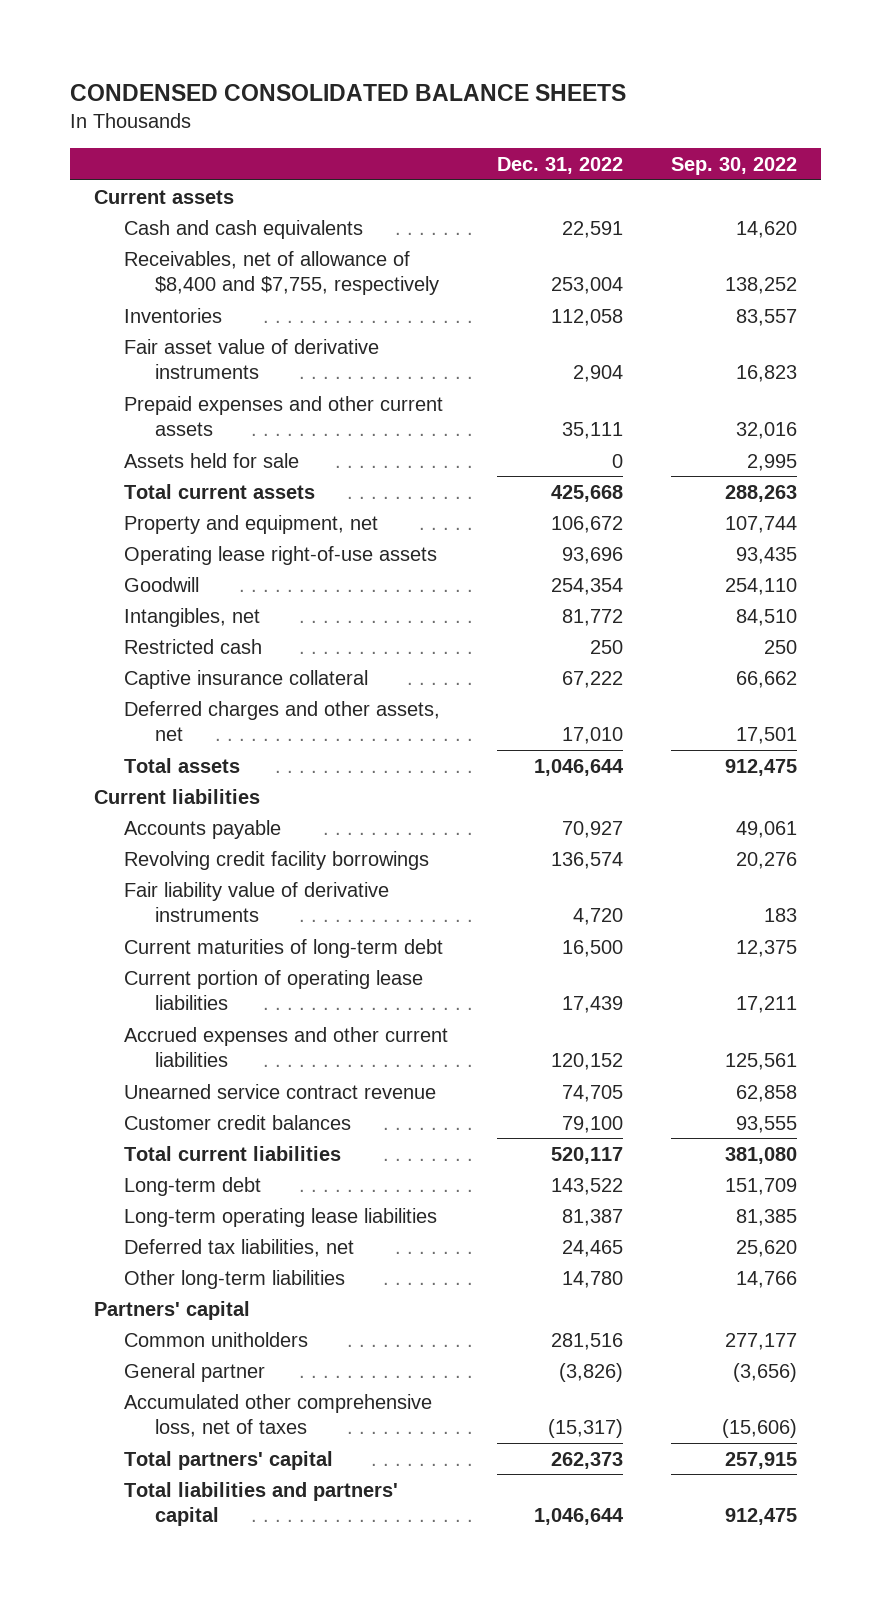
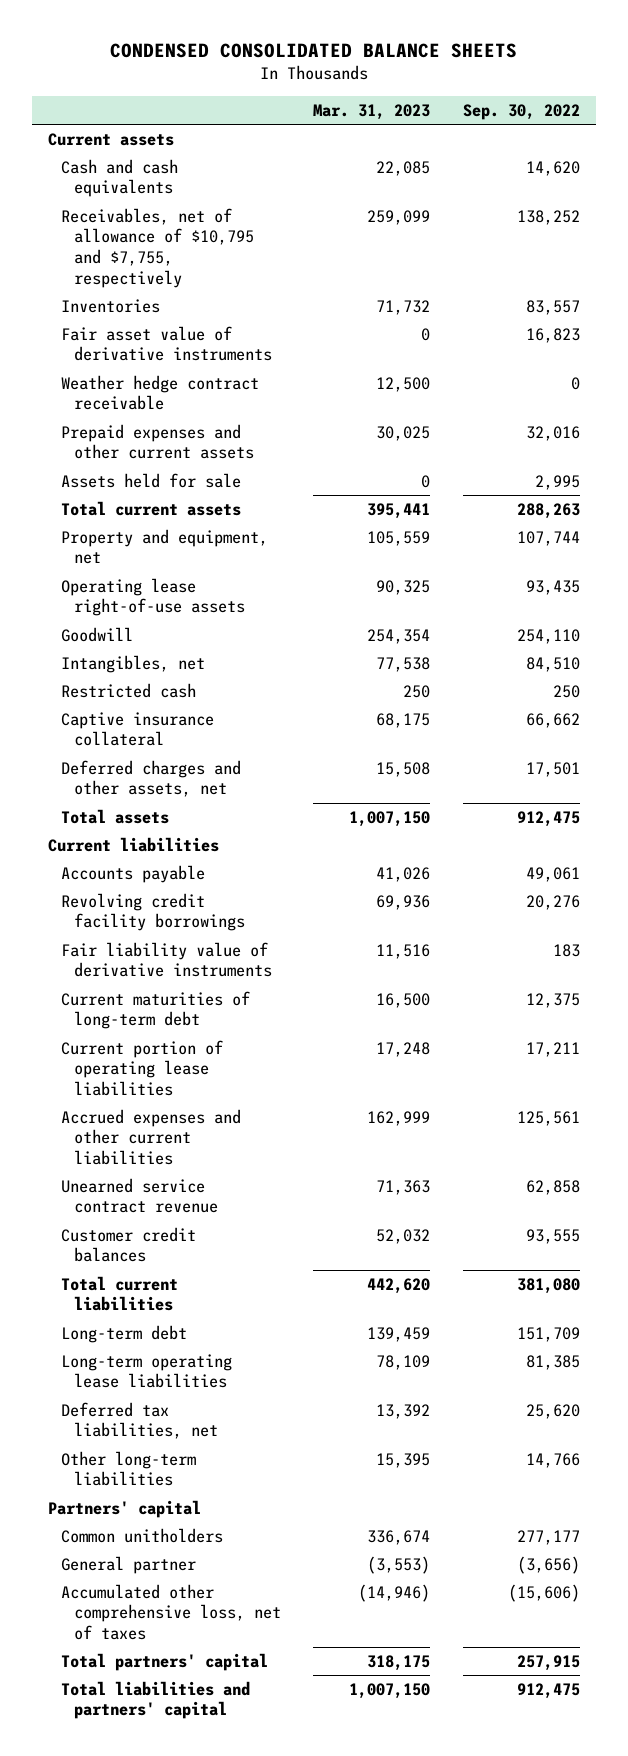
[496,156,623,174] Dec. 31, 2022 -> none
none -> [313,103,431,120] Mar. 31, 2023
[124,250,439,296] Receivables, net of allowance of $8,400 and $7,755, respectively -> [60,207,254,288] Receivables, net of allowance of $10,795 and $7,755, respectively
none -> [60,374,259,411] Weather hedge contract receivable

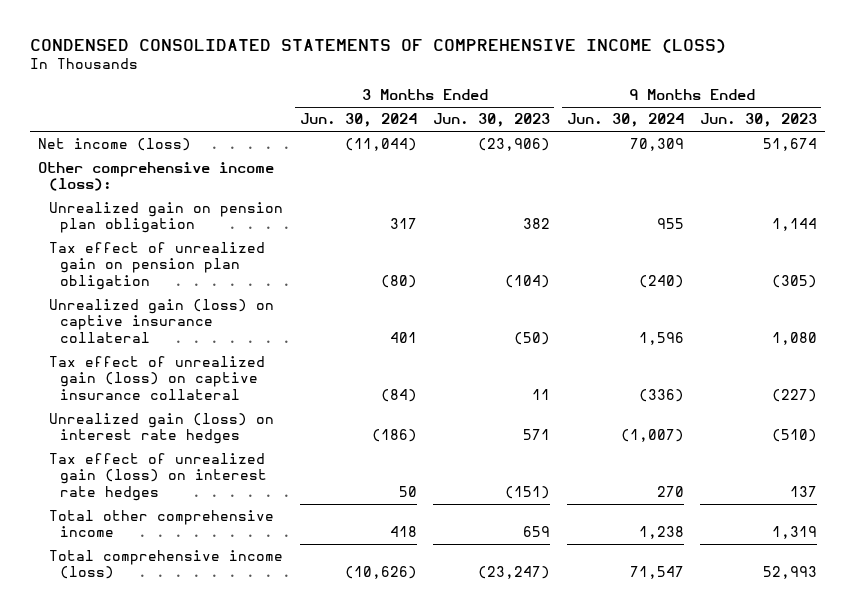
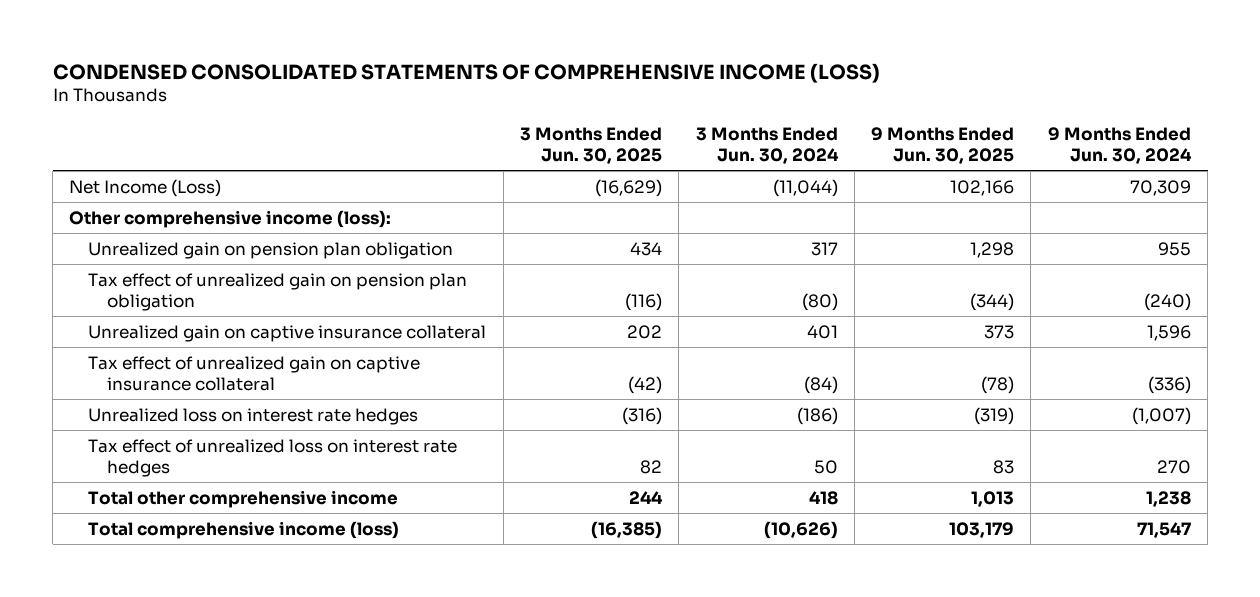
[433,113,551,128] Jun. 30, 2023 -> none
[700,113,818,128] Jun. 30, 2023 -> none
none -> [519,126,662,164] 3 Months Ended Jun. 30, 2025
none -> [871,126,1015,164] 9 Months Ended Jun. 30, 2025
[37,138,191,152] Net income (loss) -> [69,178,222,197] Net Income (Loss)
[48,299,274,343] Unrealized gain (loss) on captive insurance collateral -> [88,324,487,342] Unrealized gain on captive insurance collateral
[48,356,265,400] Tax effect of unrealized gain (loss) on captive insurance collateral -> [88,355,421,391] Tax effect of unrealized gain on captive insurance collateral
[48,413,274,445] Unrealized gain (loss) on interest rate hedges -> [88,407,419,425] Unrealized loss on interest rate hedges
[48,453,268,501] Tax effect of unrealized gain (loss) on interest rate hedges -> [88,438,458,477] Tax effect of unrealized loss on interest rate hedges

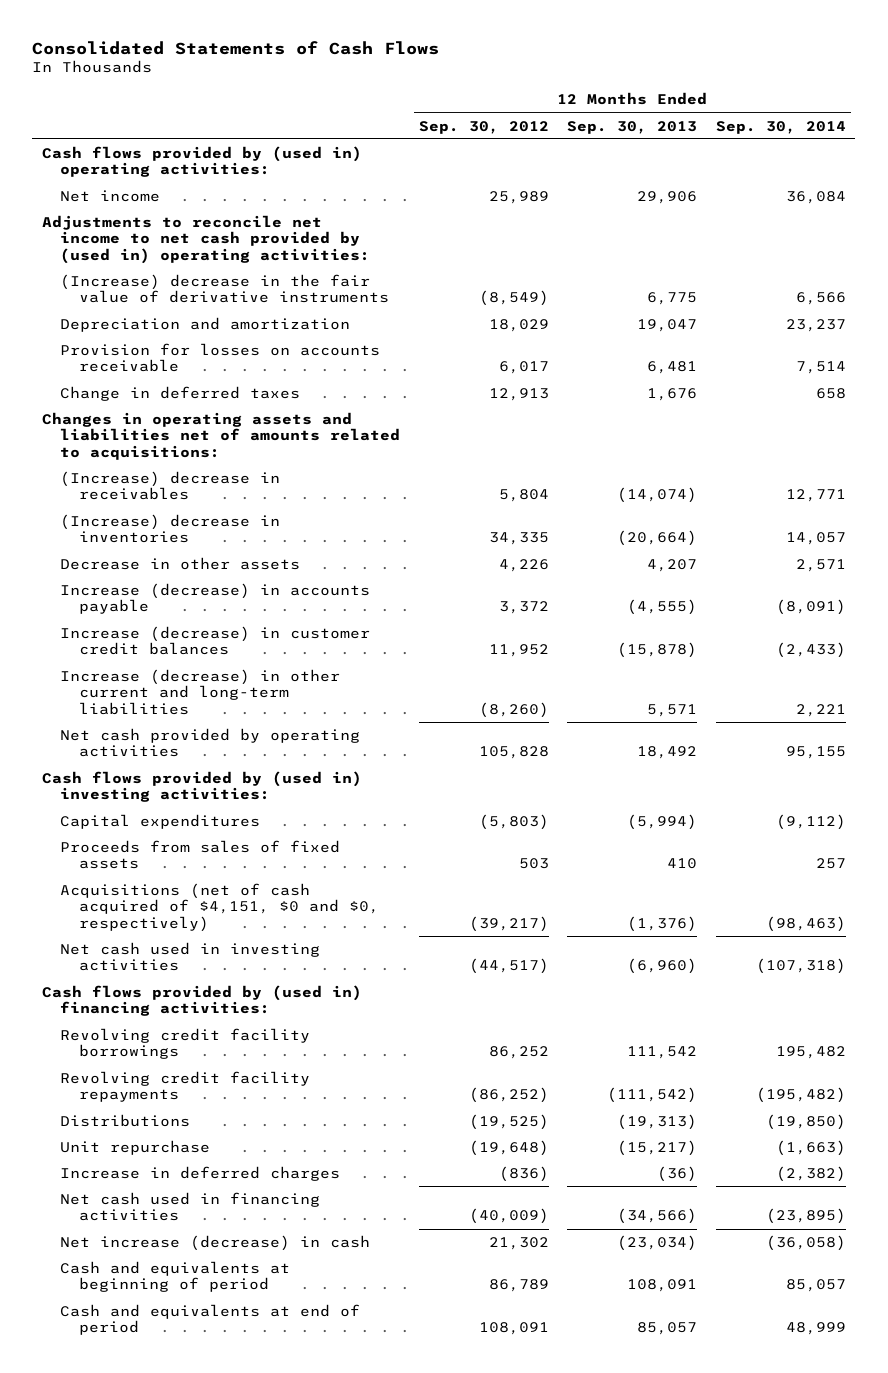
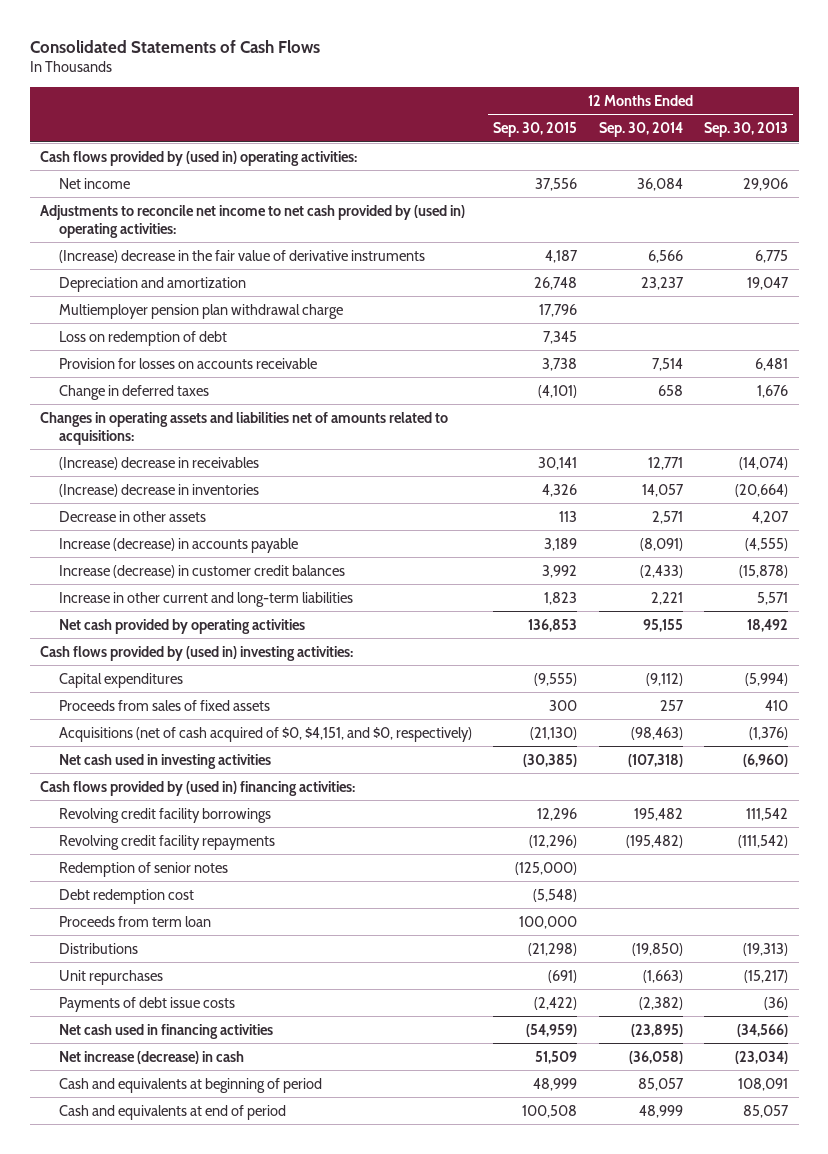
[418,120,549,134] Sep. 30, 2012 -> none
none -> [493,122,578,138] Sep. 30, 2015
none -> [58,303,343,319] Multiemployer pension plan withdrawal charge
none -> [58,330,227,346] Loss on redemption of debt
[60,668,341,715] Increase (decrease) in other current and long-term liabilities -> [58,591,353,607] Increase in other current and long-term liabilities
[60,882,380,932] Acquisitions (net of cash acquired of $4,151, $0 and $0, respectively) -> [58,726,472,742] Acquisitions (net of cash acquired of $0, $4,151, and $0, respectively)
none -> [58,861,228,877] Redemption of senior notes
none -> [58,888,194,904] Debt redemption cost
none -> [58,915,211,927] Proceeds from term loan
[60,1139,211,1155] Unit repurchase -> [58,969,163,985] Unit repurchases
[60,1165,341,1181] Increase in deferred charges -> [58,996,235,1012] Payments of debt issue costs

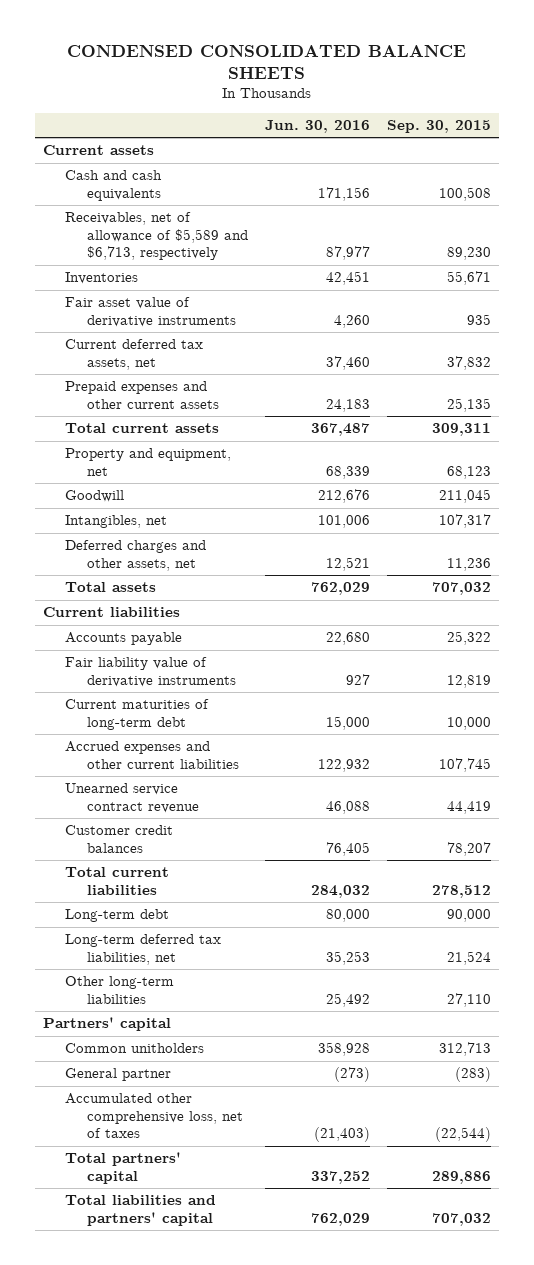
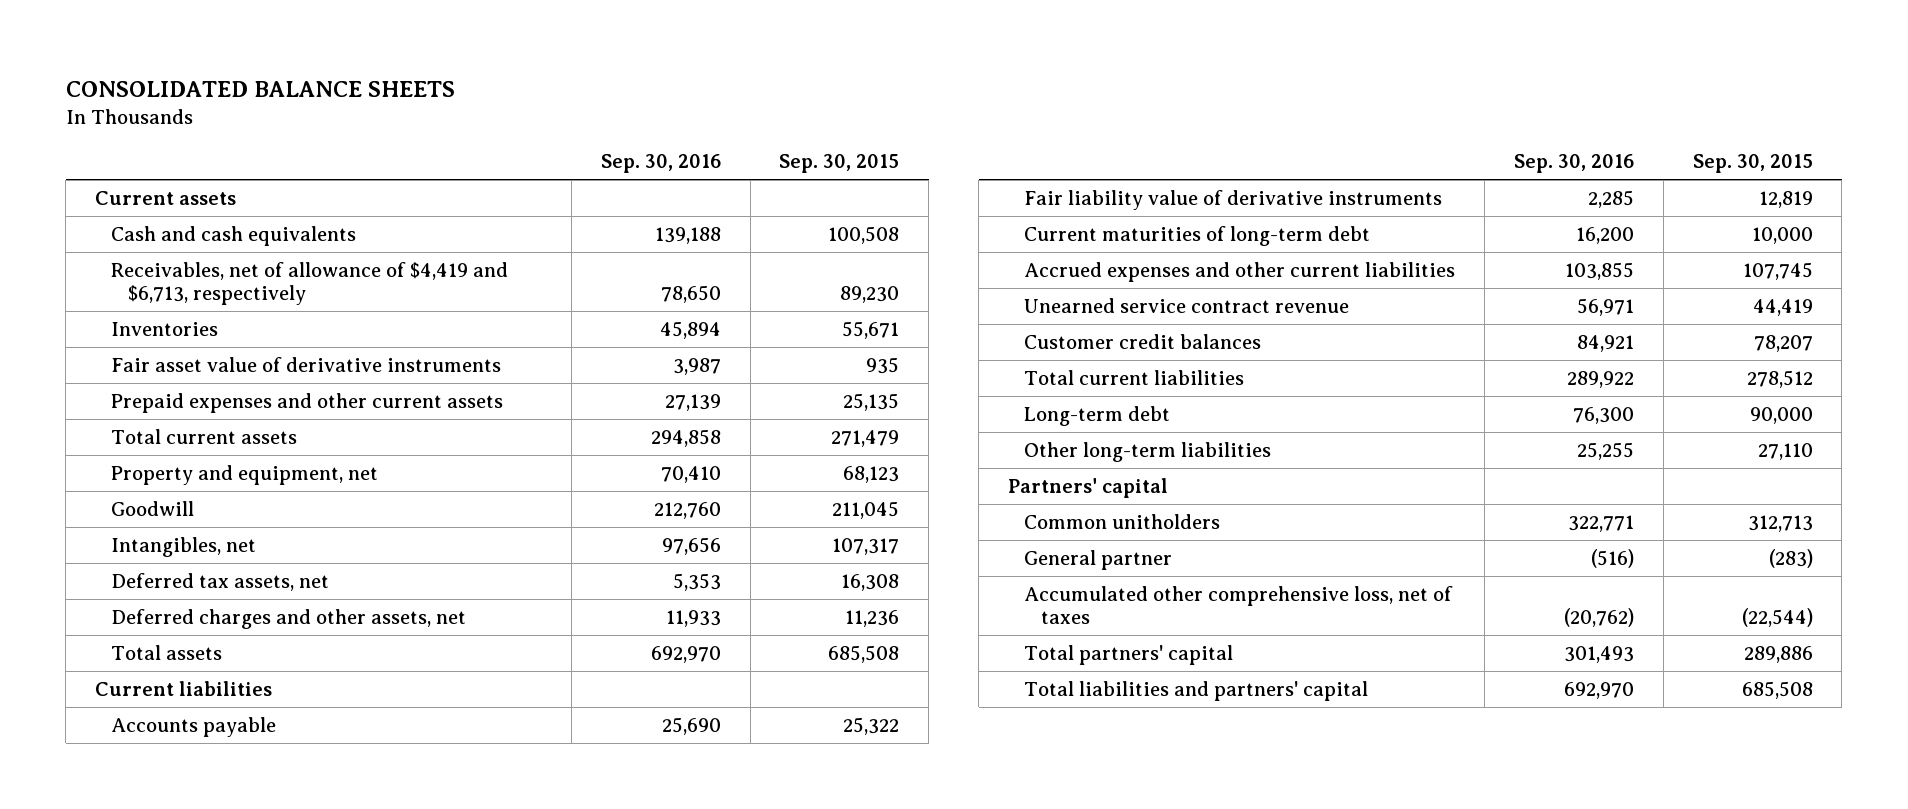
[66,44,466,80] CONDENSED CONSOLIDATED BALANCE SHEETS -> [65,80,455,97] CONSOLIDATED BALANCE SHEETS
[264,119,370,133] Jun. 30, 2016 -> none
none -> [600,154,721,174] Sep. 30, 2016
[65,212,249,261] Receivables, net of allowance of $5,589 and $6,713, respectively -> [111,261,509,306] Receivables, net of allowance of $4,419 and $6,713, respectively
[65,339,204,370] Current deferred tax assets, net -> none
[431,423,491,437] 309,311 -> [831,429,900,447] 271,479
none -> [111,572,330,591] Deferred tax assets, net
[431,582,491,596] 707,032 -> [828,644,900,663] 685,508
[65,934,222,965] Long-term deferred tax liabilities, net -> none
[431,1212,491,1226] 707,032 -> [1741,680,1813,699] 685,508

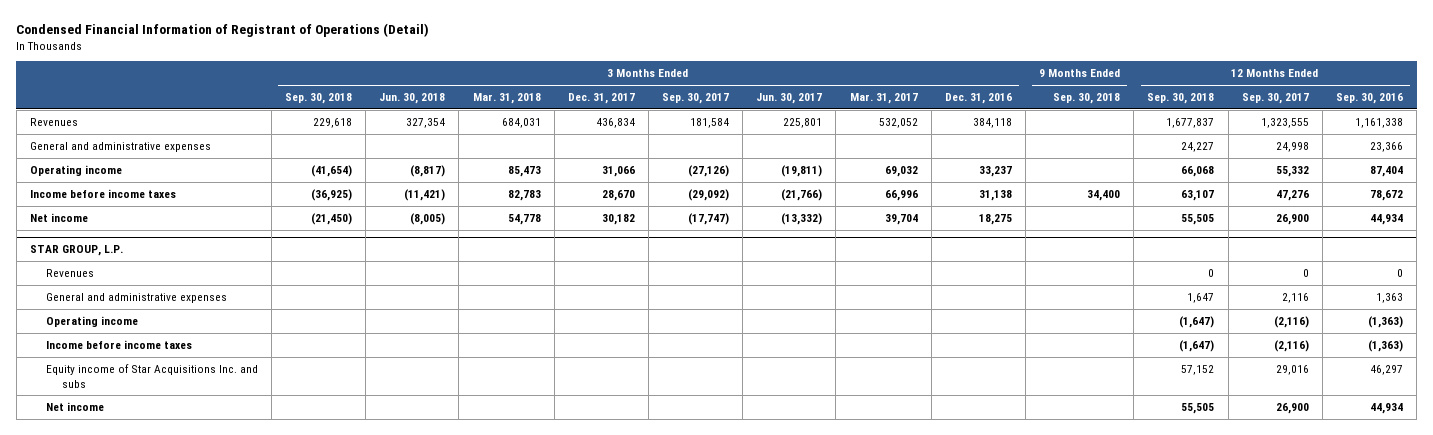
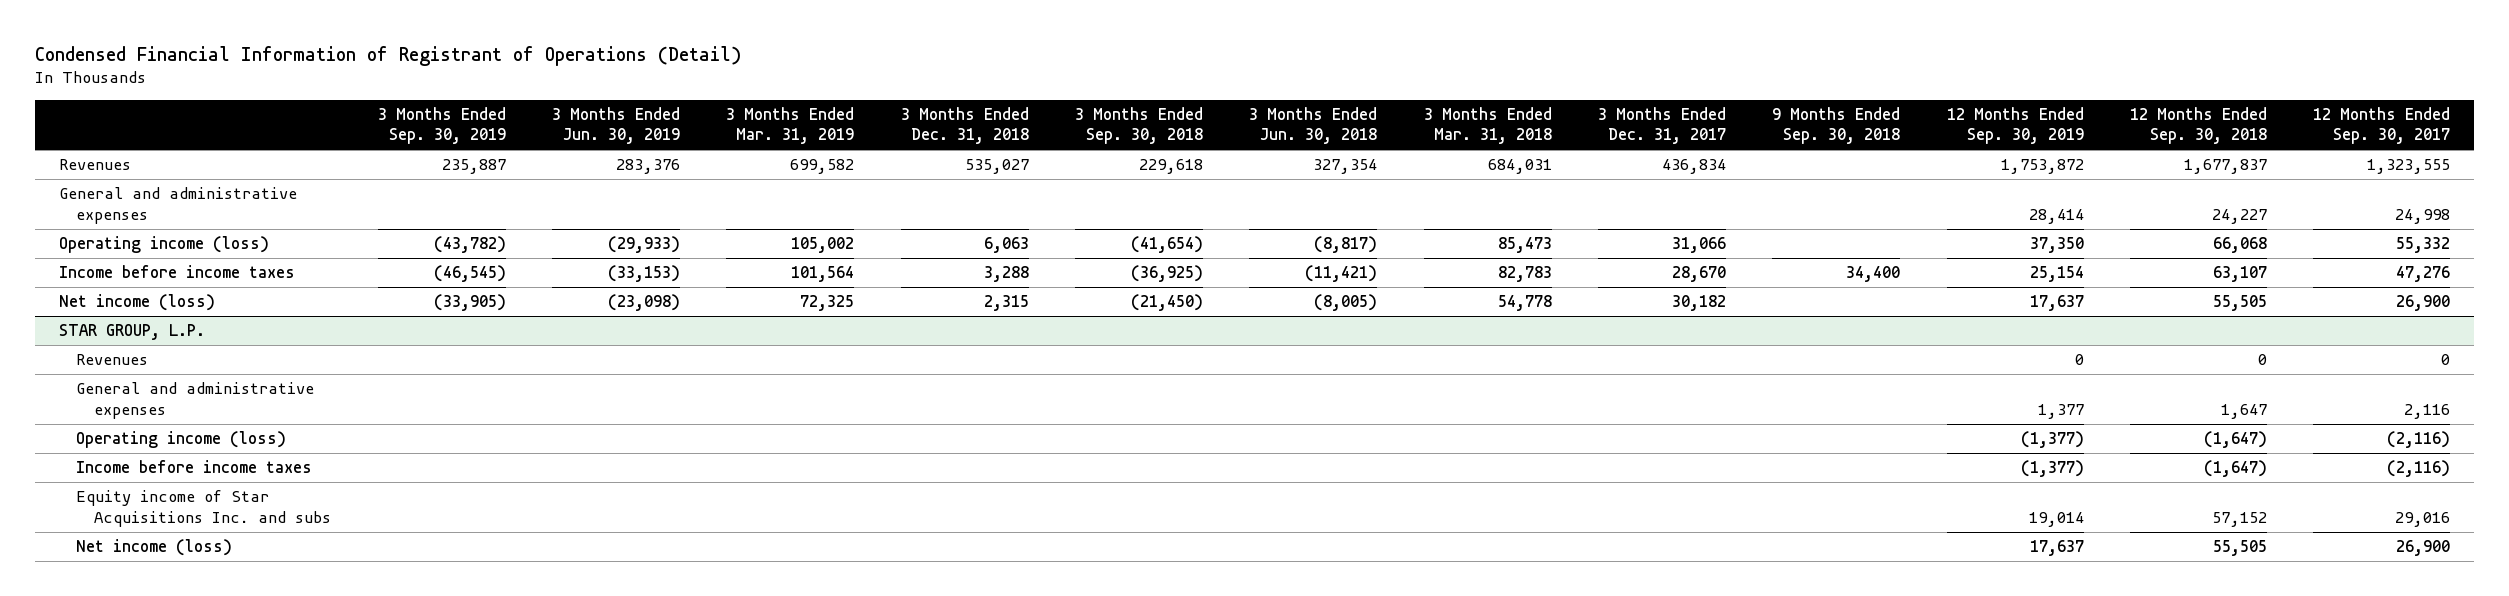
[662,93,730,105] Sep. 30, 2017 -> none
[756,93,823,105] Jun. 30, 2017 -> none
[849,93,918,105] Mar. 31, 2017 -> none
[944,93,1012,105] Dec. 31, 2016 -> none
[1335,93,1403,105] Sep. 30, 2016 -> none
none -> [377,106,506,145] 3 Months Ended Sep. 30, 2019
none -> [552,106,681,145] 3 Months Ended Jun. 30, 2019
none -> [726,106,855,145] 3 Months Ended Mar. 31, 2019
none -> [900,106,1029,145] 3 Months Ended Dec. 31, 2018
none -> [1946,106,2084,145] 12 Months Ended Sep. 30, 2019
[29,164,122,176] Operating income -> [58,236,269,254] Operating income (loss)
[29,212,88,222] Net income -> [58,294,215,312] Net income (loss)
[45,315,138,327] Operating income -> [76,431,287,449] Operating income (loss)
[45,401,104,411] Net income -> [76,539,233,557] Net income (loss)

